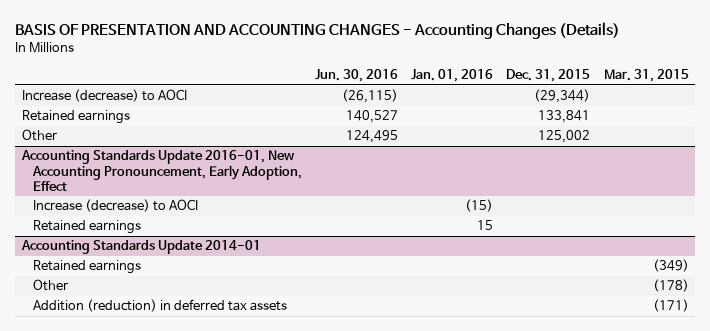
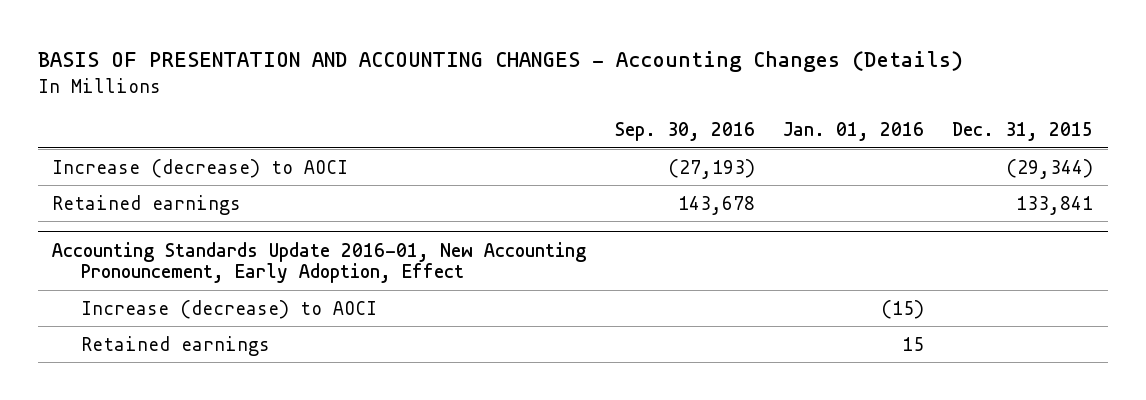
[315,69,399,83] Jun. 30, 2016 -> none
[603,69,689,83] Mar. 31, 2015 -> none
none -> [614,122,755,142] Sep. 30, 2016
[21,129,57,142] Other -> none
[20,240,261,255] Accounting Standards Update 2014-01 -> none
[32,260,141,275] Retained earnings -> none
[32,279,68,292] Other -> none
[32,299,287,313] Addition (reduction) in deferred tax assets -> none

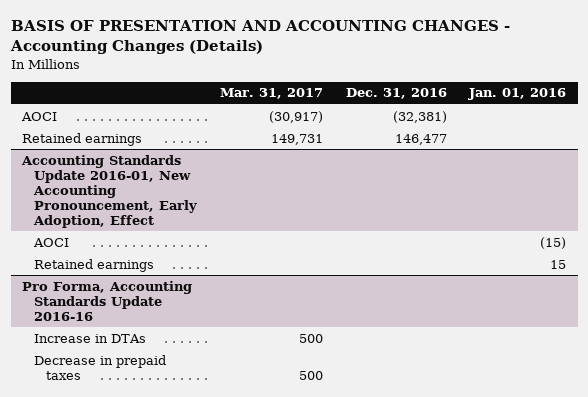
[614,122,755,142] Sep. 30, 2016 -> none
[952,122,1094,142] Dec. 31, 2015 -> none
none -> [219,88,323,100] Mar. 31, 2017
none -> [345,88,447,100] Dec. 31, 2016
[52,158,349,178] Increase (decrease) to AOCI -> [20,111,57,121] AOCI
[80,299,377,319] Increase (decrease) to AOCI -> [32,237,69,247] AOCI
none -> [21,280,192,321] Pro Forma, Accounting Standards Update 2016-16
none -> [33,333,146,343] Increase in DTAs
none -> [33,354,166,380] Decrease in prepaid taxes

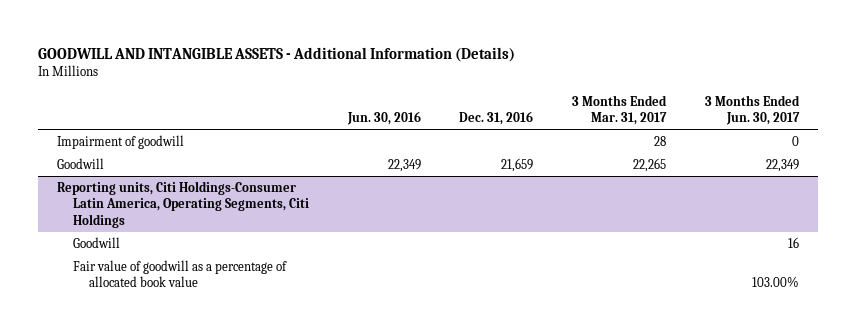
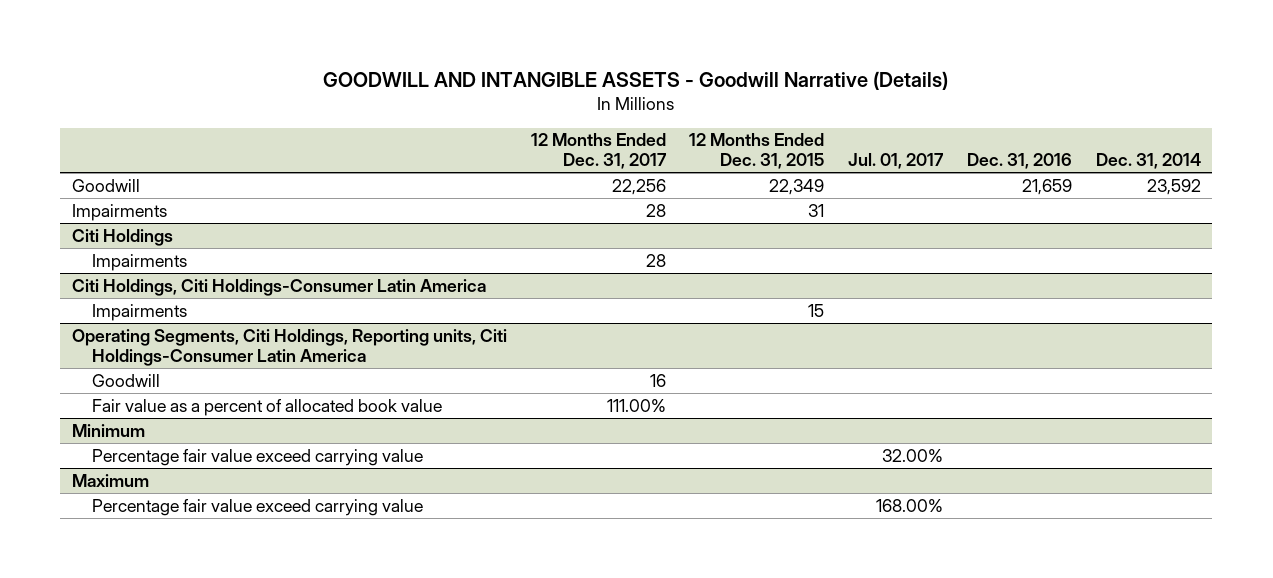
[38,46,516,62] GOODWILL AND INTANGIBLE ASSETS - Additional Information (Details) -> [323,71,949,91] GOODWILL AND INTANGIBLE ASSETS - Goodwill Narrative (Details)
[346,110,421,125] Jun. 30, 2016 -> none
[572,94,668,125] 3 Months Ended Mar. 31, 2017 -> none
[704,94,800,125] 3 Months Ended Jun. 30, 2017 -> none
none -> [530,133,667,170] 12 Months Ended Dec. 31, 2017
none -> [689,133,825,170] 12 Months Ended Dec. 31, 2015
none -> [848,153,945,170] Jul. 01, 2017
none -> [1095,153,1201,170] Dec. 31, 2014
[57,135,185,150] Impairment of goodwill -> none
none -> [72,203,168,221] Impairments
none -> [72,228,174,246] Citi Holdings
none -> [91,253,187,271] Impairments
none -> [72,278,487,296] Citi Holdings, Citi Holdings-Consumer Latin America
none -> [91,303,187,321] Impairments
[57,181,310,228] Reporting units, Citi Holdings-Consumer Latin America, Operating Segments, Citi Holdings -> [72,328,508,366] Operating Segments, Citi Holdings, Reporting units, Citi Holdings-Consumer Latin America
[73,260,288,288] Fair value of goodwill as a percentage of allocated book value -> [91,398,442,416] Fair value as a percent of allocated book value
none -> [72,423,146,437] Minimum
none -> [91,448,423,466] Percentage fair value exceed carrying value
none -> [72,473,150,487] Maximum
none -> [91,498,423,516] Percentage fair value exceed carrying value

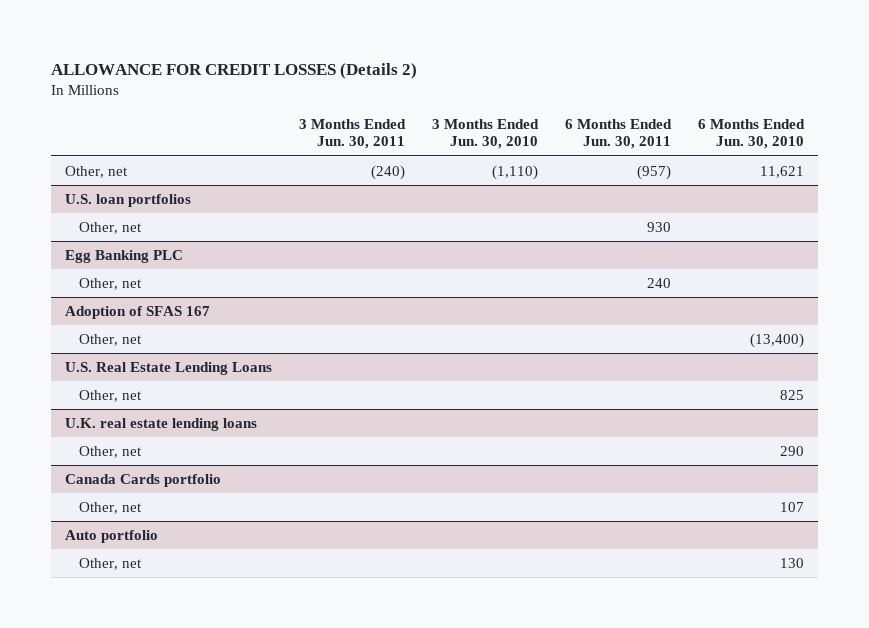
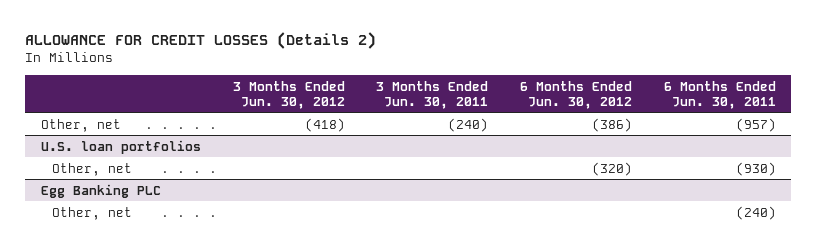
[432,118,540,150] 3 Months Ended Jun. 30, 2010 -> none
[698,118,806,150] 6 Months Ended Jun. 30, 2010 -> none
none -> [232,80,345,109] 3 Months Ended Jun. 30, 2012
none -> [520,80,633,109] 6 Months Ended Jun. 30, 2012
[647,222,672,233] 930 -> [735,161,776,176] (930)
[64,306,210,320] Adoption of SFAS 167 -> none
[79,334,143,347] Other, net -> none
[64,362,272,376] U.S. Real Estate Lending Loans -> none
[79,390,143,403] Other, net -> none
[64,418,257,432] U.K. real estate lending loans -> none
[79,446,143,459] Other, net -> none
[64,474,221,488] Canada Cards portfolio -> none
[79,502,143,515] Other, net -> none
[64,530,158,544] Auto portfolio -> none
[79,558,143,571] Other, net -> none
[647,278,672,289] 240 -> [735,205,776,220] (240)

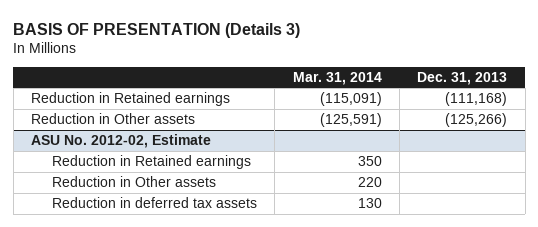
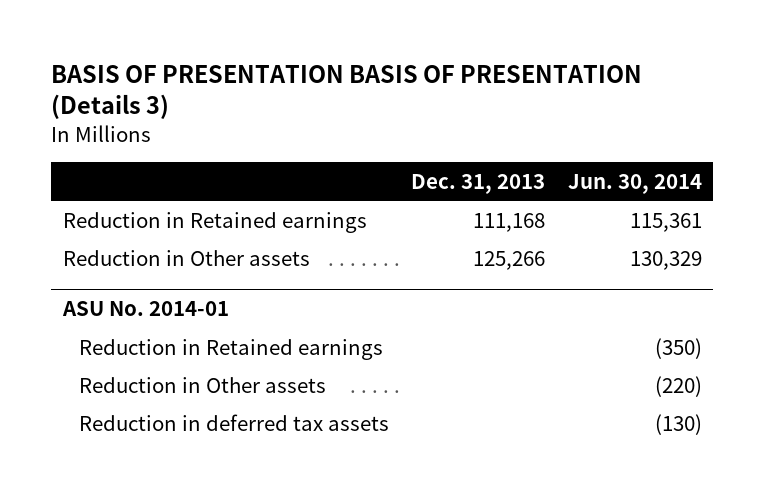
[13,22,301,38] BASIS OF PRESENTATION (Details 3) -> [51,64,643,120] BASIS OF PRESENTATION BASIS OF PRESENTATION (Details 3)
[292,71,382,85] Mar. 31, 2014 -> none
none -> [567,173,702,194] Jun. 30, 2014
[31,134,212,149] ASU No. 2012-02, Estimate -> none
[52,155,252,170] Reduction in Retained earnings -> none
[52,176,217,188] Reduction in Other assets -> none
[52,197,258,209] Reduction in deferred tax assets -> none
[445,92,508,107] (111,168) -> [473,212,546,232] 111,168
[445,113,508,128] (125,266) -> [473,250,546,270] 125,266
none -> [61,301,229,317] ASU No. 2014-01
none -> [78,338,383,360] Reduction in Retained earnings
none -> [78,376,326,393] Reduction in Other assets
none -> [78,413,389,431] Reduction in deferred tax assets

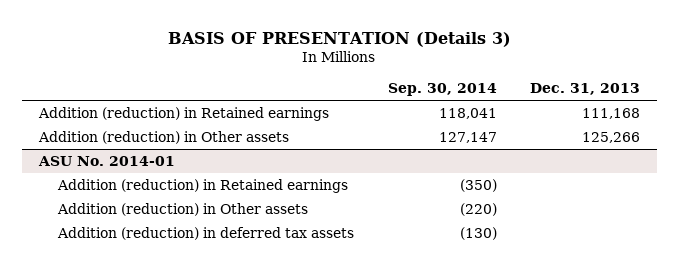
[51,64,643,120] BASIS OF PRESENTATION BASIS OF PRESENTATION (Details 3) -> [168,31,512,47] BASIS OF PRESENTATION (Details 3)
[567,173,702,194] Jun. 30, 2014 -> none
none -> [387,83,497,97] Sep. 30, 2014
[62,211,367,233] Reduction in Retained earnings -> [37,107,329,122] Addition (reduction) in Retained earnings
[62,249,310,266] Reduction in Other assets -> [37,131,289,145] Addition (reduction) in Other assets
[78,338,383,360] Reduction in Retained earnings -> [57,179,349,194] Addition (reduction) in Retained earnings
[78,376,326,393] Reduction in Other assets -> [57,203,309,217] Addition (reduction) in Other assets
[78,413,389,431] Reduction in deferred tax assets -> [57,227,355,241] Addition (reduction) in deferred tax assets

